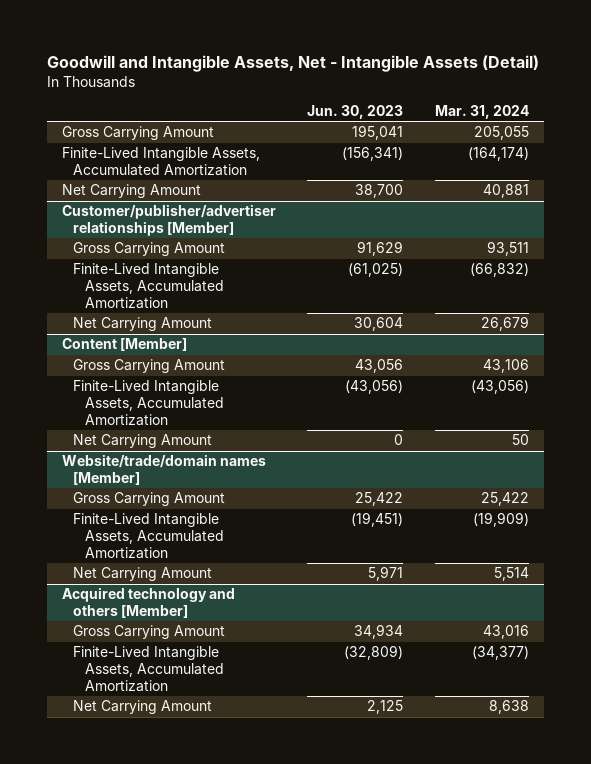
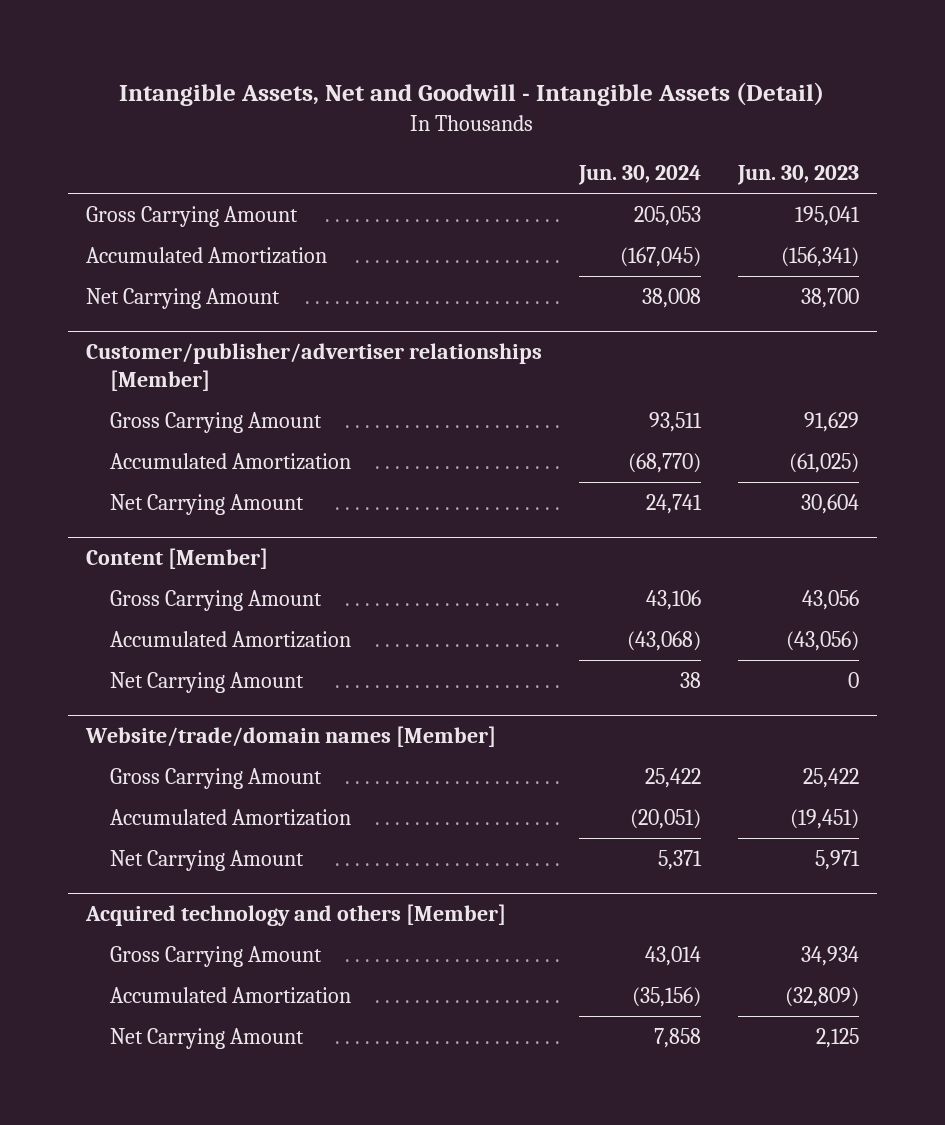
[46,55,539,73] Goodwill and Intangible Assets, Net - Intangible Assets (Detail) -> [119,82,825,107] Intangible Assets, Net and Goodwill - Intangible Assets (Detail)
[434,105,529,120] Mar. 31, 2024 -> none
none -> [577,165,701,186] Jun. 30, 2024
[62,147,261,177] Finite-Lived Intangible Assets, Accumulated Amortization -> [86,246,328,264] Accumulated Amortization
[73,263,224,309] Finite-Lived Intangible Assets, Accumulated Amortization -> [109,452,351,470] Accumulated Amortization
[73,380,224,426] Finite-Lived Intangible Assets, Accumulated Amortization -> [109,630,351,648] Accumulated Amortization
[73,513,224,559] Finite-Lived Intangible Assets, Accumulated Amortization -> [109,808,351,826] Accumulated Amortization
[73,646,224,692] Finite-Lived Intangible Assets, Accumulated Amortization -> [109,986,351,1004] Accumulated Amortization

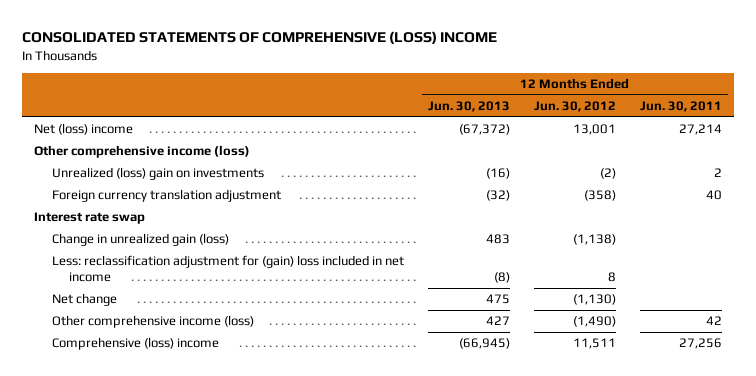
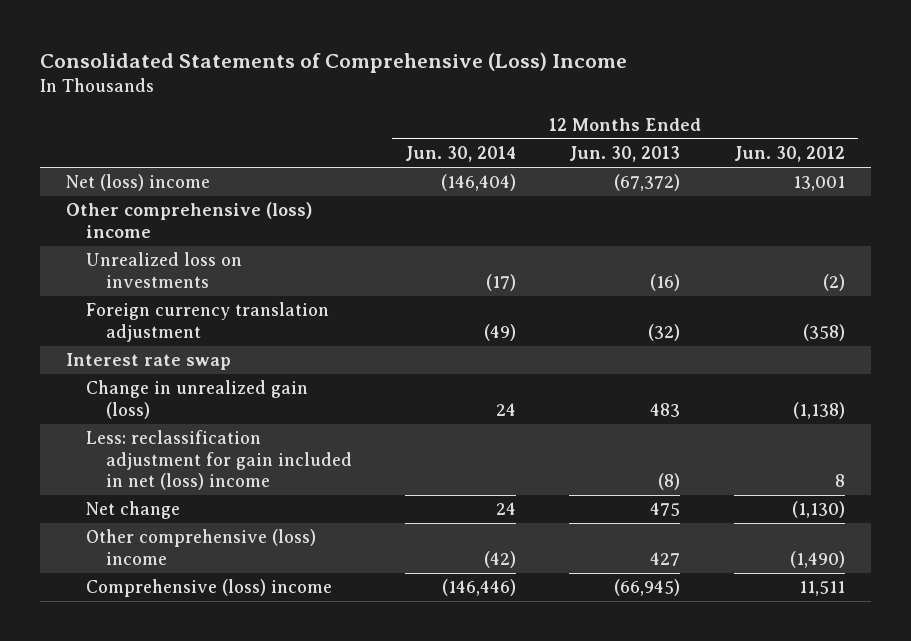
[21,31,497,45] CONSOLIDATED STATEMENTS OF COMPREHENSIVE (LOSS) INCOME -> [39,51,627,73] Consolidated Statements of Comprehensive (Loss) Income
[640,101,723,113] Jun. 30, 2011 -> none
none -> [405,146,517,163] Jun. 30, 2014
[33,145,250,159] Other comprehensive income (loss) -> [66,202,313,238] Other comprehensive (loss) income
[51,167,264,181] Unrealized (loss) gain on investments -> [86,252,243,288] Unrealized loss on investments
[51,255,404,283] Less: reclassification adjustment for (gain) loss included in net income -> [86,430,353,491] Less: reclassification adjustment for gain included in net (loss) income
[51,315,254,329] Other comprehensive income (loss) -> [86,529,317,565] Other comprehensive (loss) income

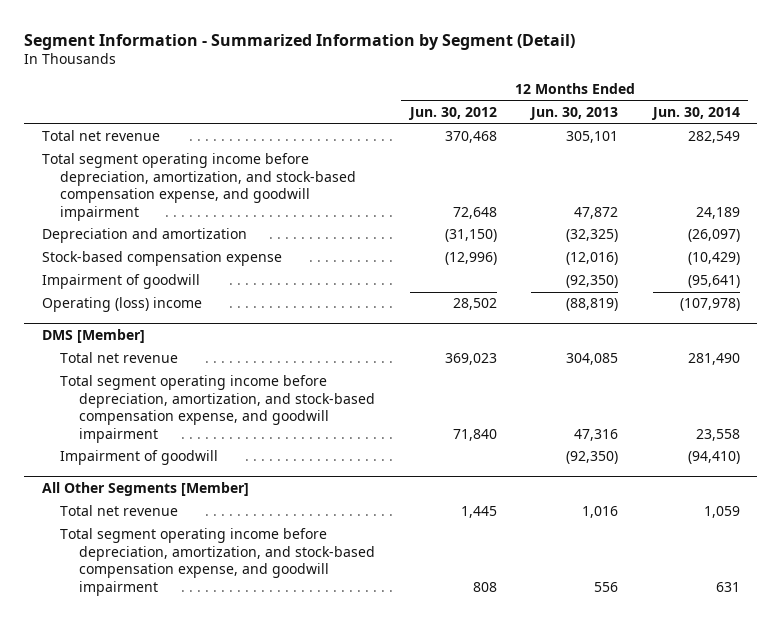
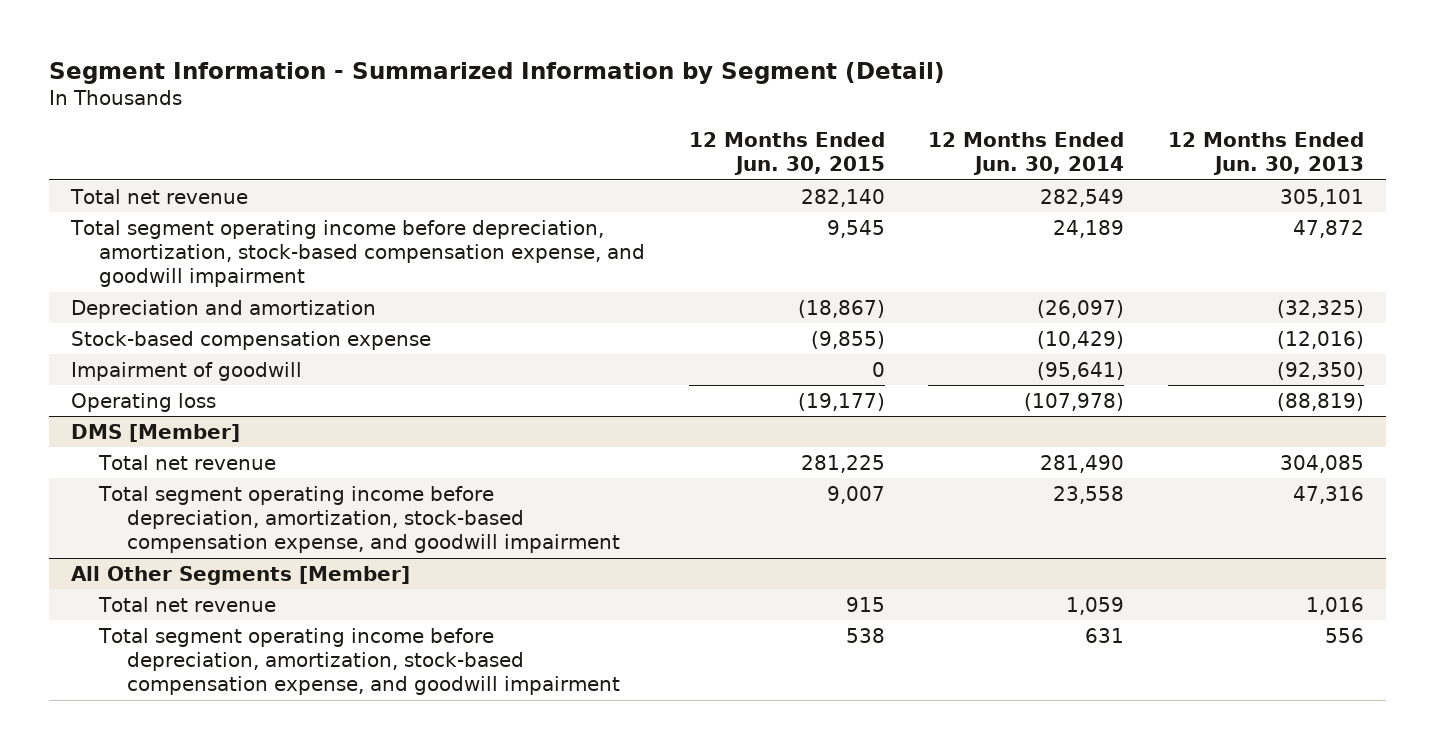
[407,107,497,121] Jun. 30, 2012 -> none
none -> [688,132,885,176] 12 Months Ended Jun. 30, 2015
[41,153,357,221] Total segment operating income before depreciation, amortization, and stock-based compensation expense, and goodwill impairment -> [69,219,645,288] Total segment operating income before depreciation, amortization, stock-based compensation expense, and goodwill impairment
[41,297,202,313] Operating (loss) income -> [70,392,216,412] Operating loss
[60,450,219,466] Impairment of goodwill -> none
[60,375,376,443] Total segment operating income before depreciation, amortization, and stock-based compensation expense, and goodwill impairment -> [97,485,621,554] Total segment operating income before depreciation, amortization, stock-based compensation expense, and goodwill impairment
[60,528,376,596] Total segment operating income before depreciation, amortization, and stock-based compensation expense, and goodwill impairment -> [97,627,621,696] Total segment operating income before depreciation, amortization, stock-based compensation expense, and goodwill impairment

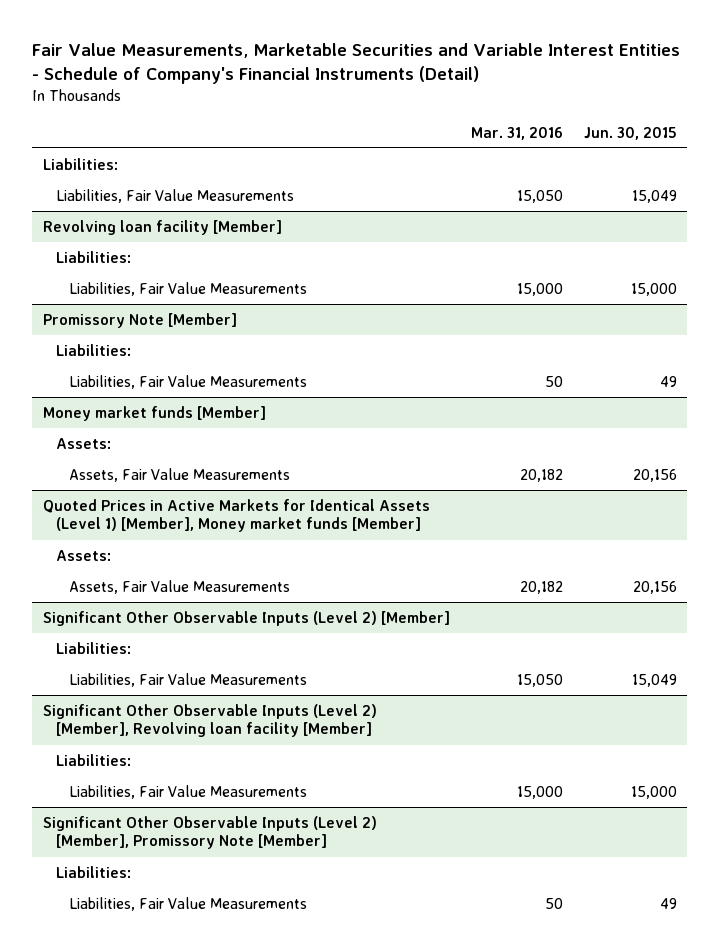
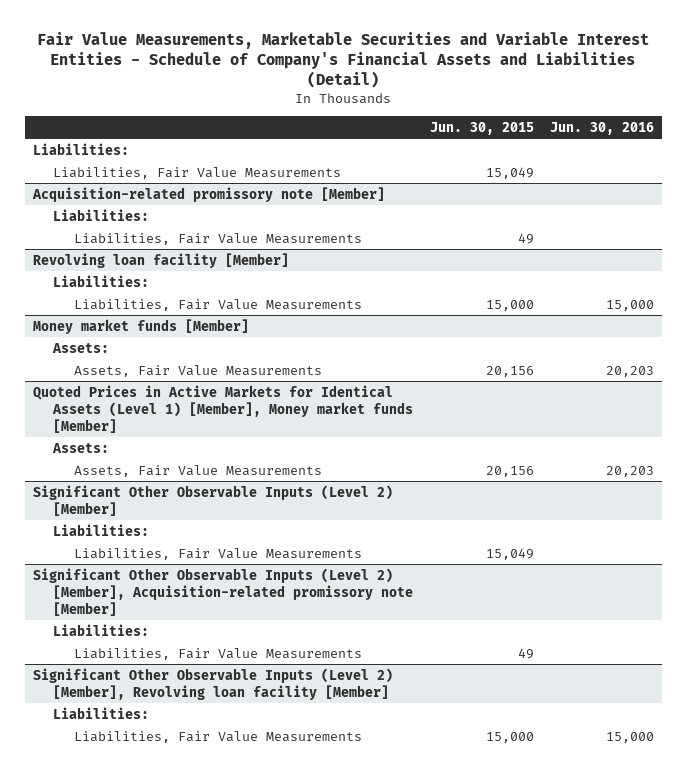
[32,43,681,85] Fair Value Measurements, Marketable Securities and Variable Interest Entities - Schedule of Company's Financial Instruments (Detail) -> [37,31,650,89] Fair Value Measurements, Marketable Securities and Variable Interest Entities - Schedule of Company's Financial Assets and Liabilities (Detail)
[470,126,563,140] Mar. 31, 2016 -> none
none -> [549,121,654,135] Jun. 30, 2016
none -> [31,186,385,202] Acquisition-related promissory note [Member]
none -> [53,208,150,221] Liabilities:
none -> [74,232,363,245] Liabilities, Fair Value Measurements
[42,312,237,328] Promissory Note [Member] -> none
[56,343,132,356] Liabilities: -> none
[69,374,308,389] Liabilities, Fair Value Measurements -> none
none -> [32,567,414,616] Significant Other Observable Inputs (Level 2) [Member], Acquisition-related promissory note [Member]
none -> [53,623,150,636] Liabilities:
none -> [74,647,363,660] Liabilities, Fair Value Measurements
[42,815,377,850] Significant Other Observable Inputs (Level 2) [Member], Promissory Note [Member] -> none
[56,865,132,878] Liabilities: -> none
[69,896,308,911] Liabilities, Fair Value Measurements -> none

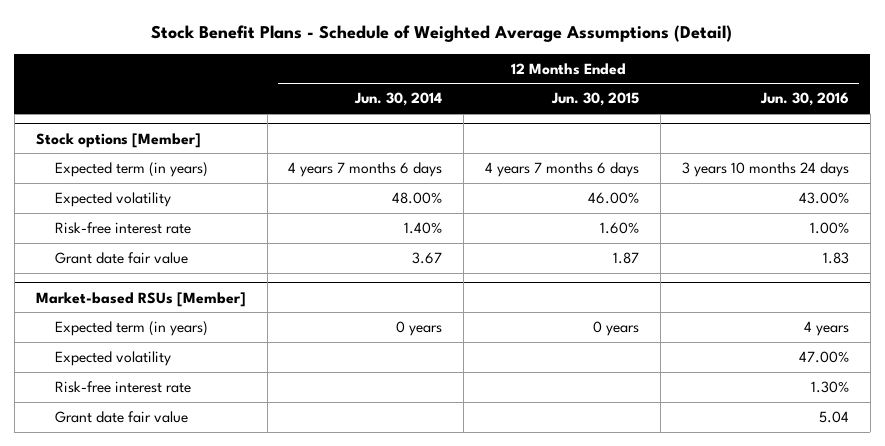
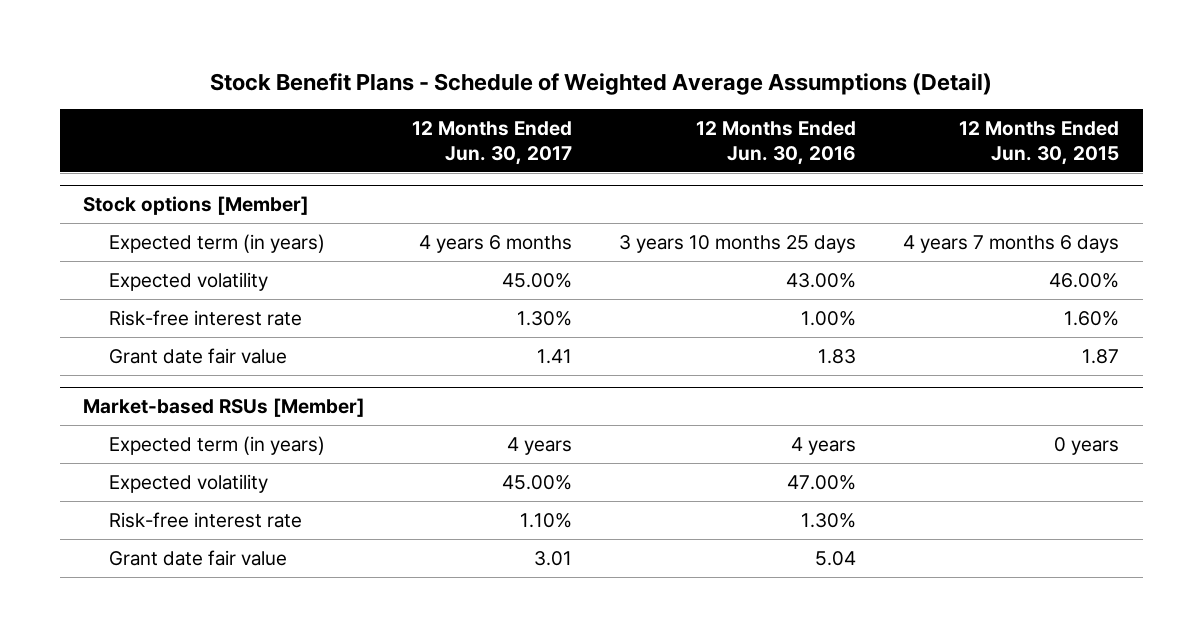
[354,92,443,107] Jun. 30, 2014 -> none
none -> [412,120,573,165] 12 Months Ended Jun. 30, 2017
[681,161,849,177] 3 years 10 months 24 days -> [619,234,857,253] 3 years 10 months 25 days

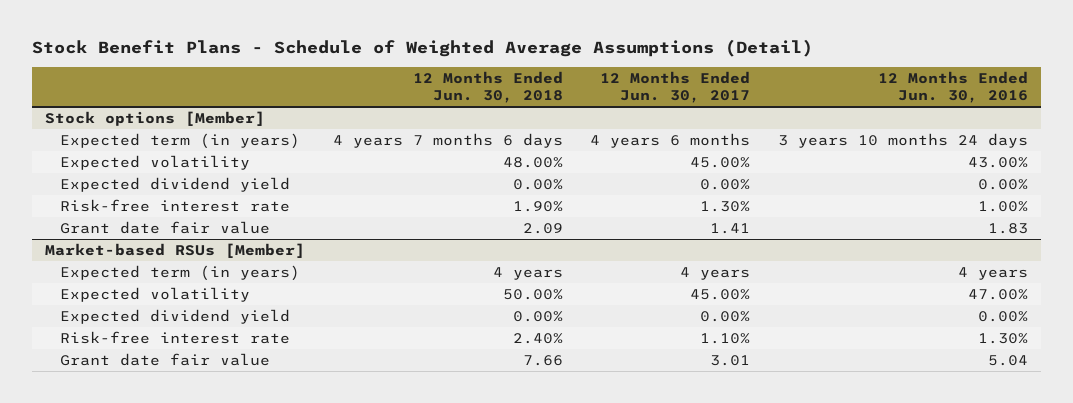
[959,120,1120,165] 12 Months Ended Jun. 30, 2015 -> none
none -> [412,71,563,103] 12 Months Ended Jun. 30, 2018
[619,234,857,253] 3 years 10 months 25 days -> [777,133,1028,149] 3 years 10 months 24 days
none -> [59,177,290,193] Expected dividend yield
none -> [59,309,290,325] Expected dividend yield

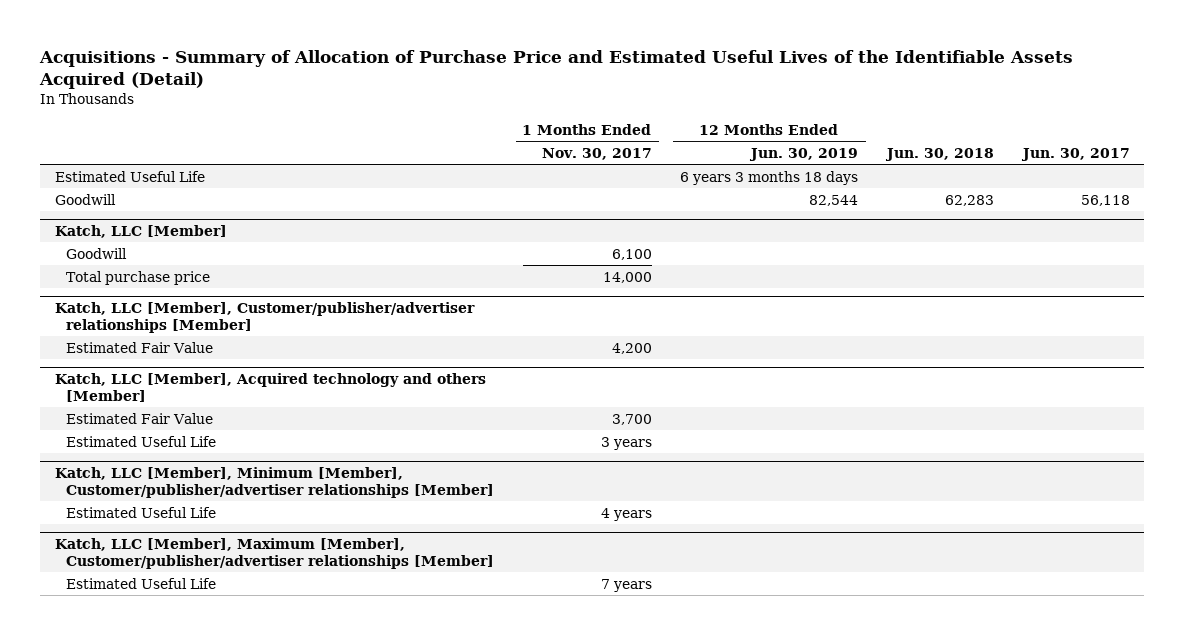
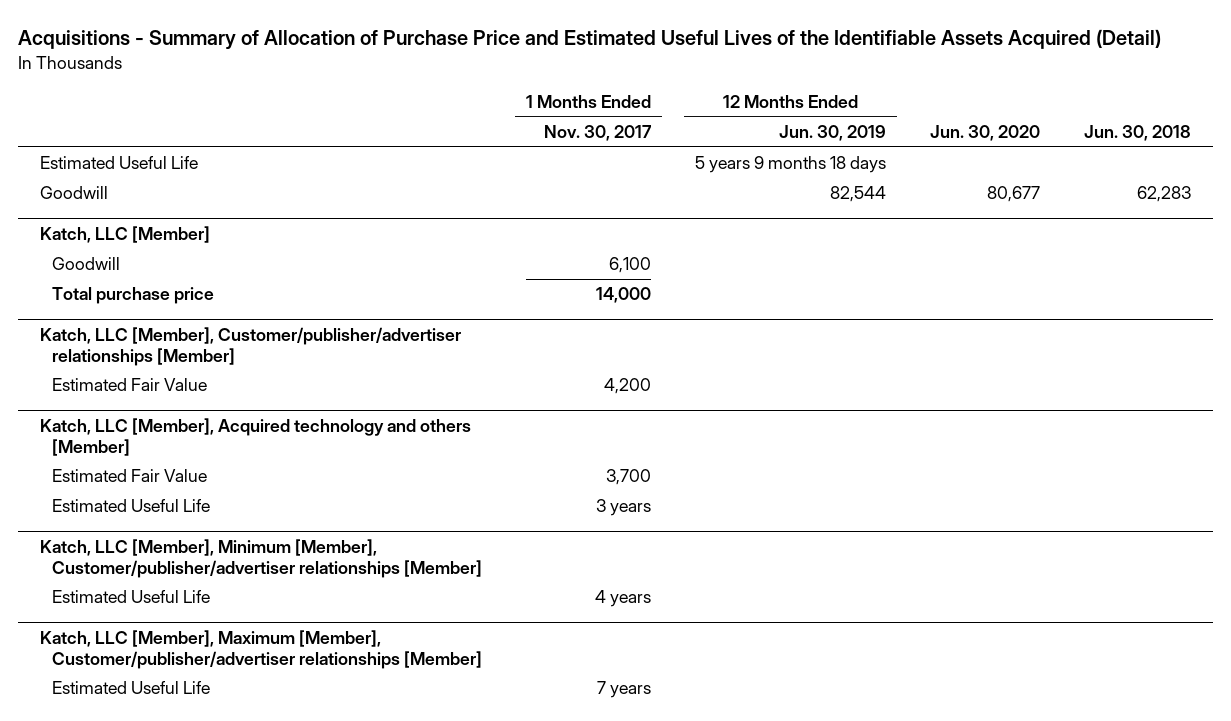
[1020,147,1130,161] Jun. 30, 2017 -> none
none -> [930,125,1041,142] Jun. 30, 2020
[680,170,859,185] 6 years 3 months 18 days -> [695,156,887,174] 5 years 9 months 18 days

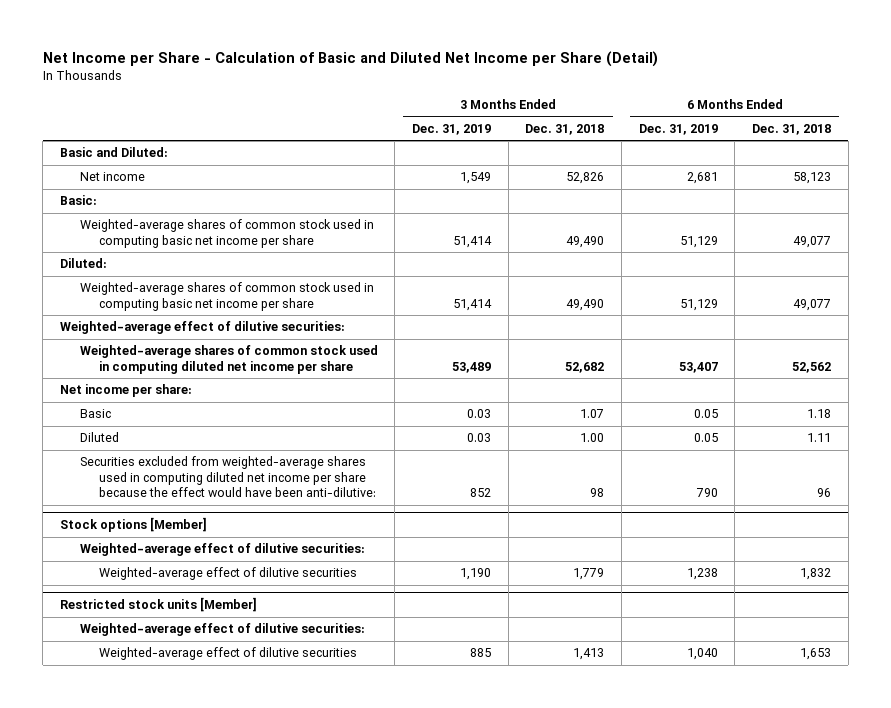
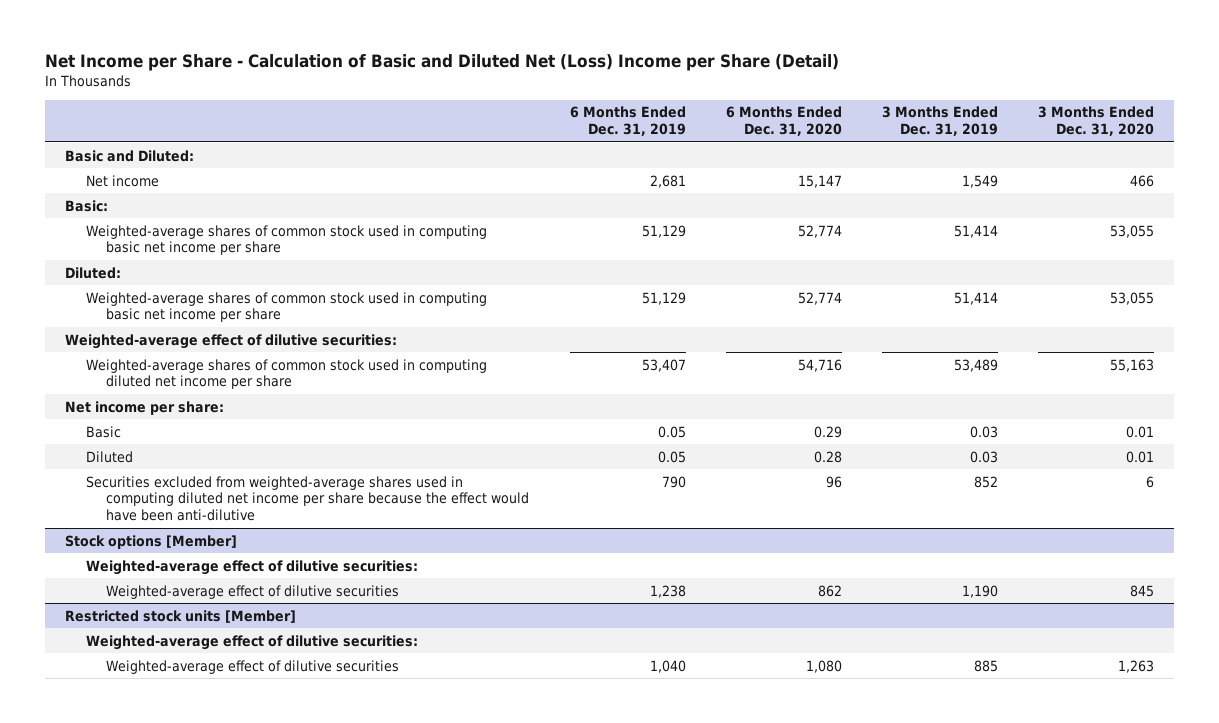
[42,50,658,67] Net Income per Share - Calculation of Basic and Diluted Net Income per Share (Detail) -> [44,53,839,71] Net Income per Share - Calculation of Basic and Diluted Net (Loss) Income per Share (Detail)
[525,123,605,135] Dec. 31, 2018 -> none
[751,123,831,135] Dec. 31, 2018 -> none
none -> [725,106,842,137] 6 Months Ended Dec. 31, 2020
none -> [1038,106,1155,137] 3 Months Ended Dec. 31, 2020
[79,456,377,498] Securities excluded from weighted-average shares used in computing diluted net income per share because the effect would have been anti-dilutive: -> [85,475,530,522] Securities excluded from weighted-average shares used in computing diluted net income per share because the effect would have been anti-dilutive

